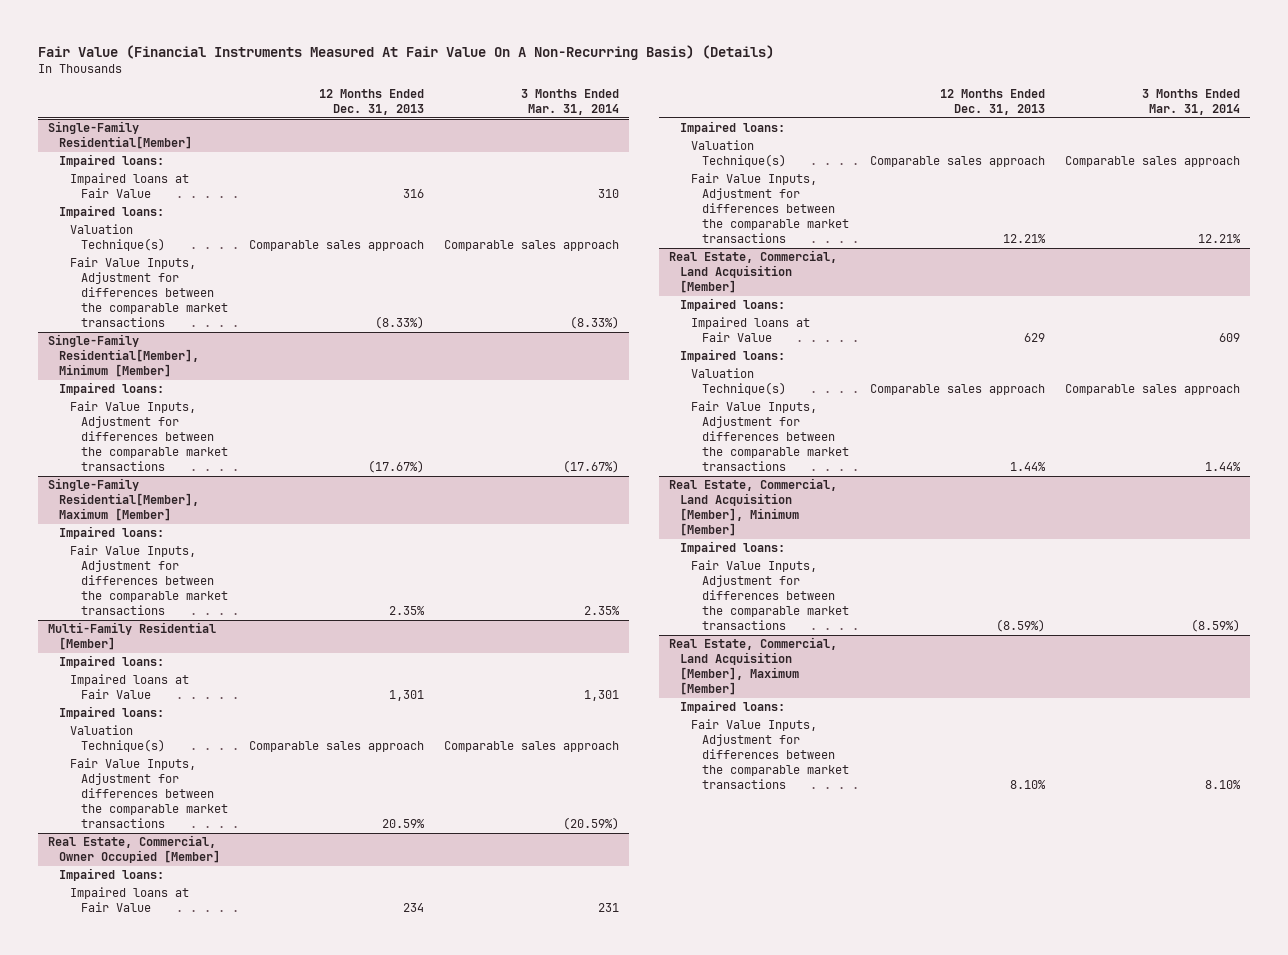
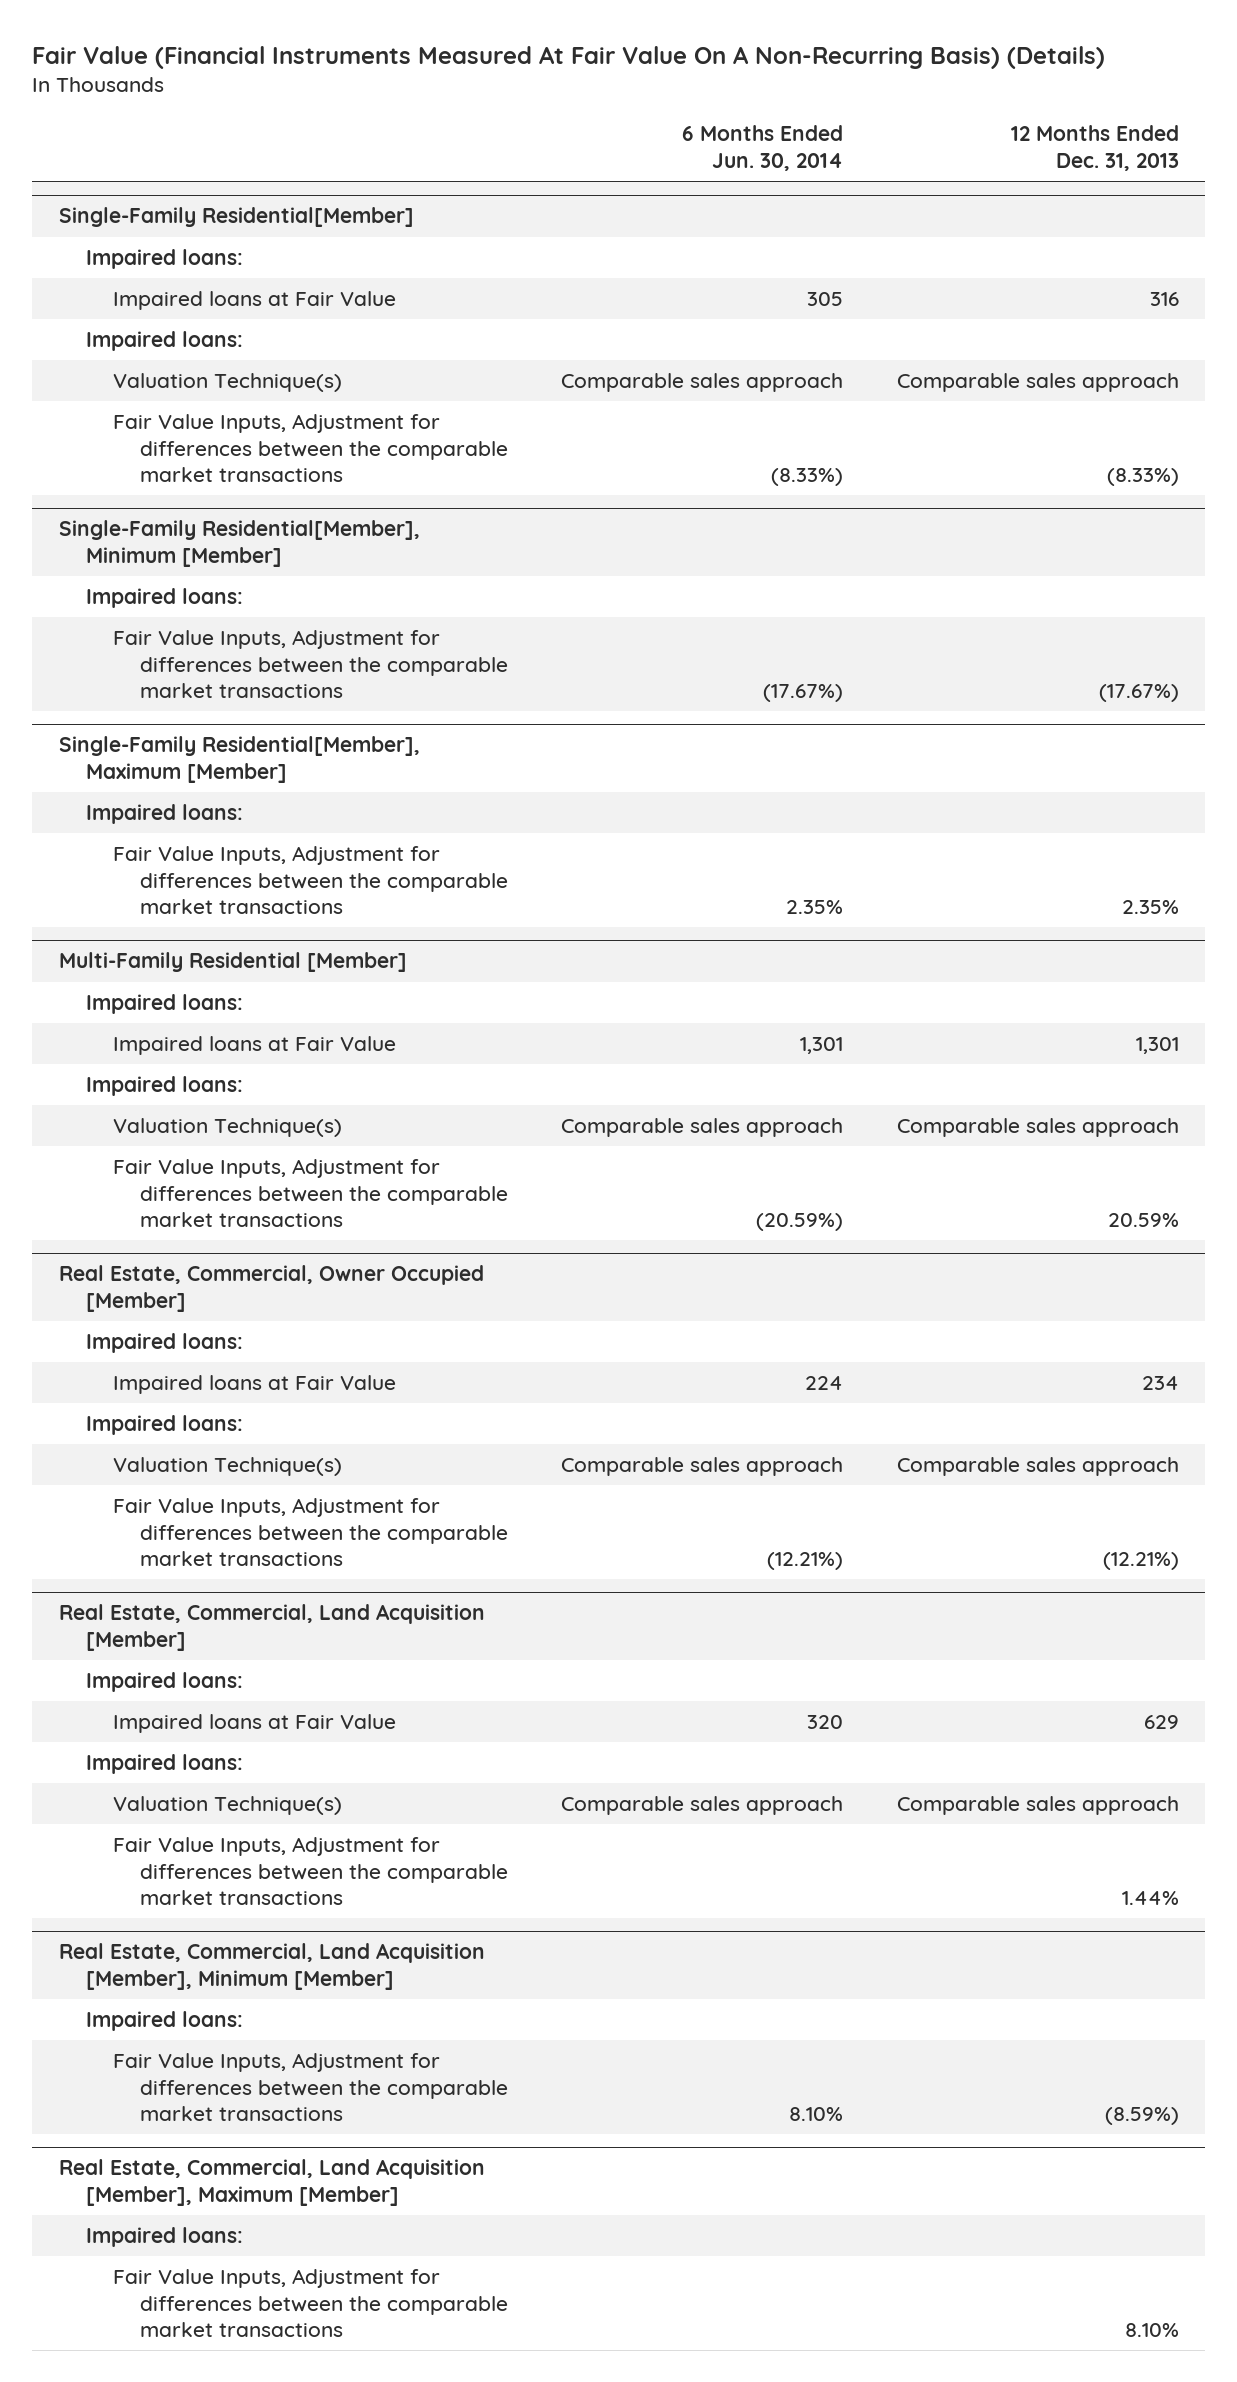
[521,89,620,115] 3 Months Ended Mar. 31, 2014 -> none
none -> [682,125,844,171] 6 Months Ended Jun. 30, 2014
[1002,233,1046,243] 12.21% -> [1102,1552,1179,1571] (12.21%)

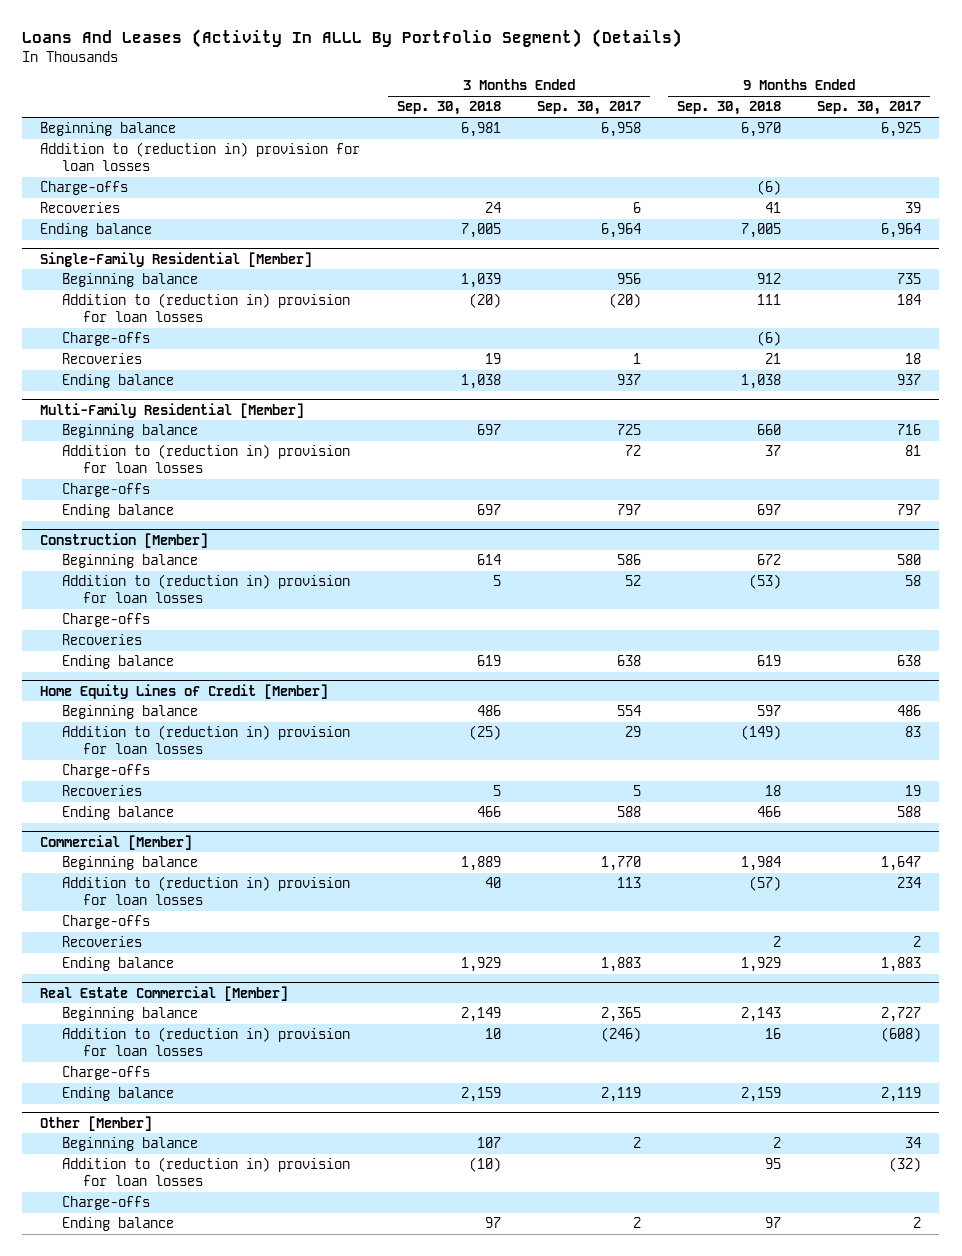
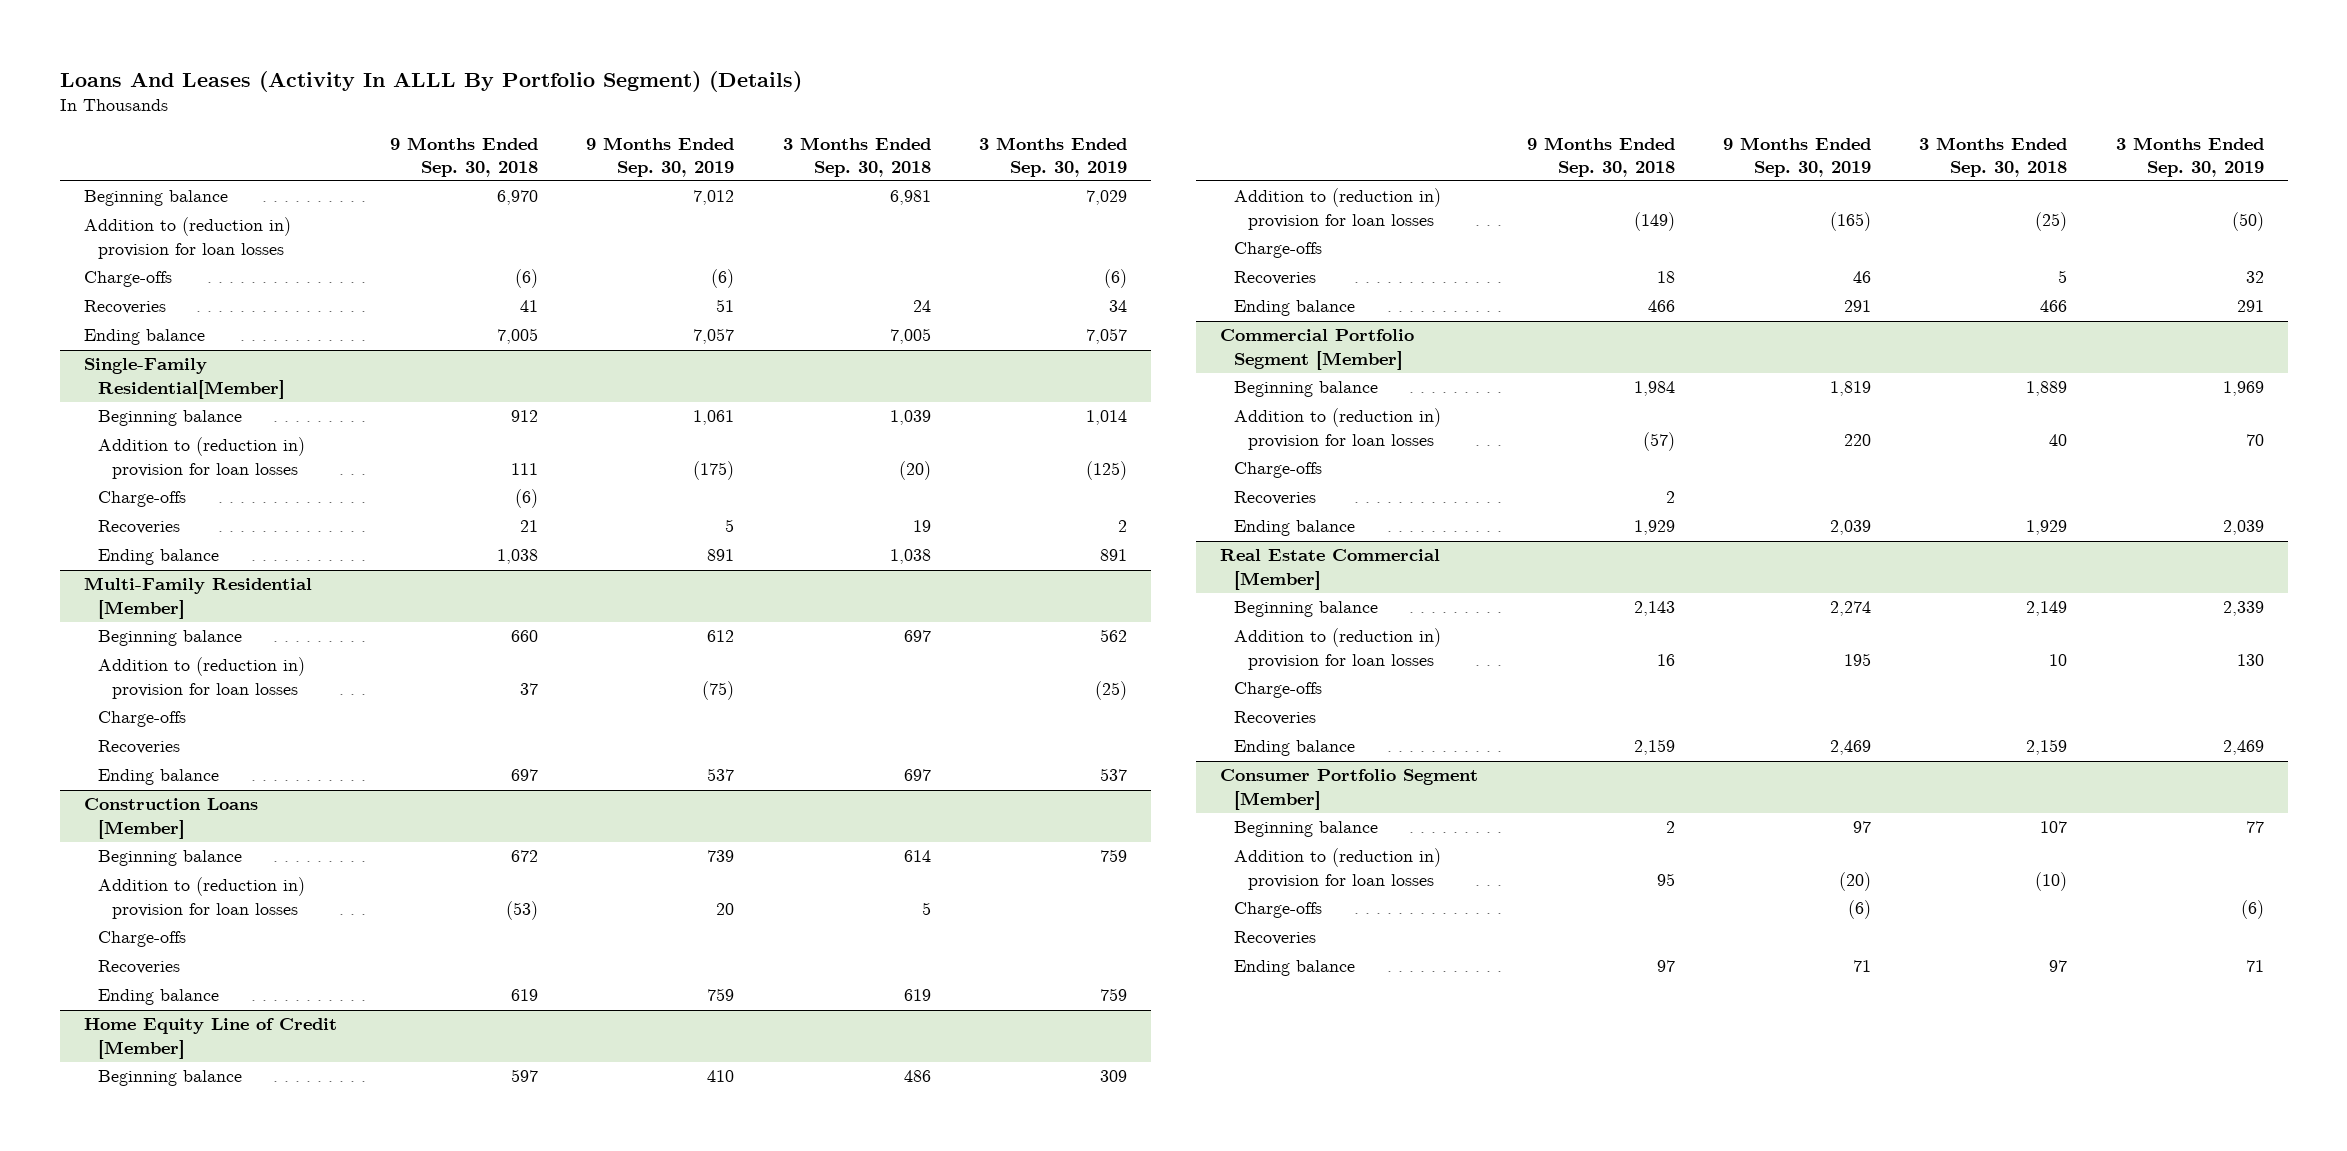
[536,101,641,116] Sep. 30, 2017 -> none
[817,101,922,116] Sep. 30, 2017 -> none
none -> [586,136,735,177] 9 Months Ended Sep. 30, 2019
none -> [979,136,1128,177] 3 Months Ended Sep. 30, 2019
[40,251,313,267] Single-Family Residential [Member] -> [83,358,285,399] Single-Family Residential[Member]
none -> [97,740,180,755] Recoveries
[40,532,209,548] Construction [Member] -> [83,798,258,839] Construction Loans [Member]
[40,683,329,699] Home Equity Lines of Credit [Member] -> [83,1018,337,1059] Home Equity Line of Credit [Member]
[40,834,193,850] Commercial [Member] -> [1220,329,1415,370] Commercial Portfolio Segment [Member]
none -> [1234,711,1317,726] Recoveries
[40,1115,153,1131] Other [Member] -> [1220,769,1479,810] Consumer Portfolio Segment [Member]
none -> [1234,931,1317,946] Recoveries

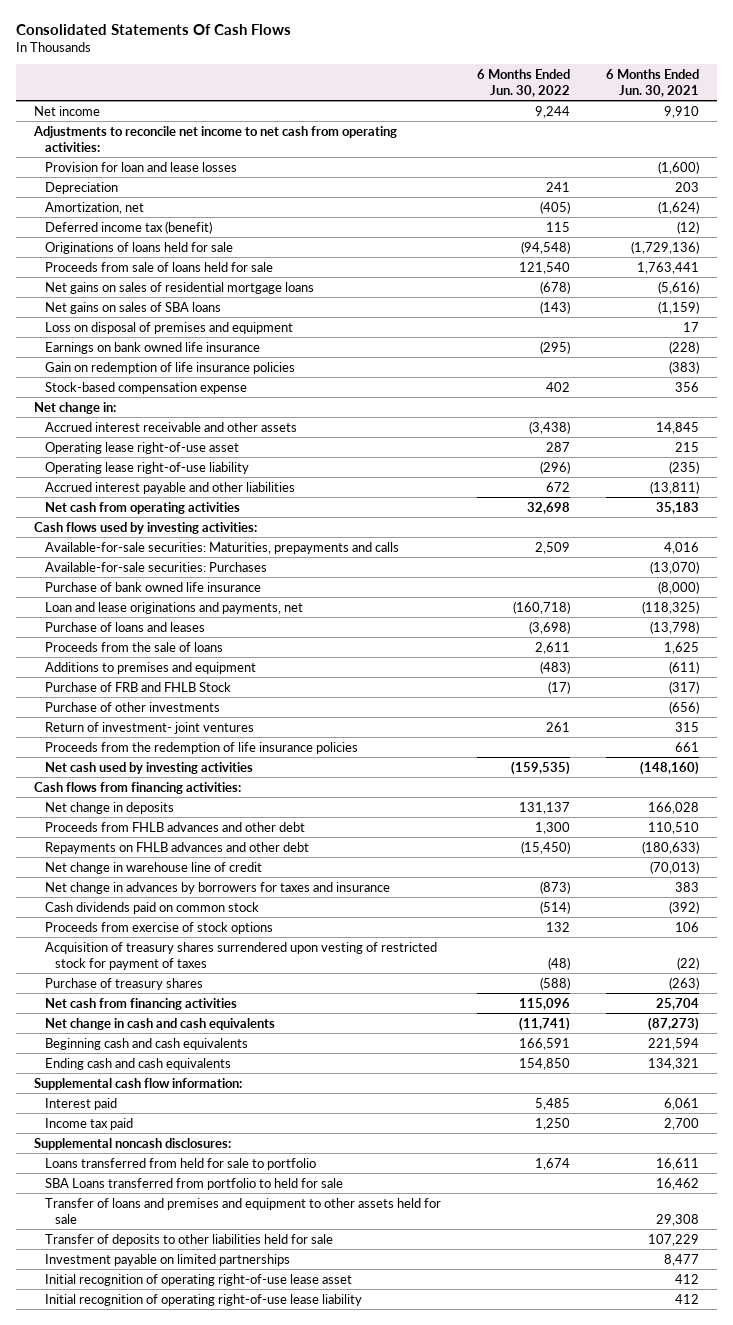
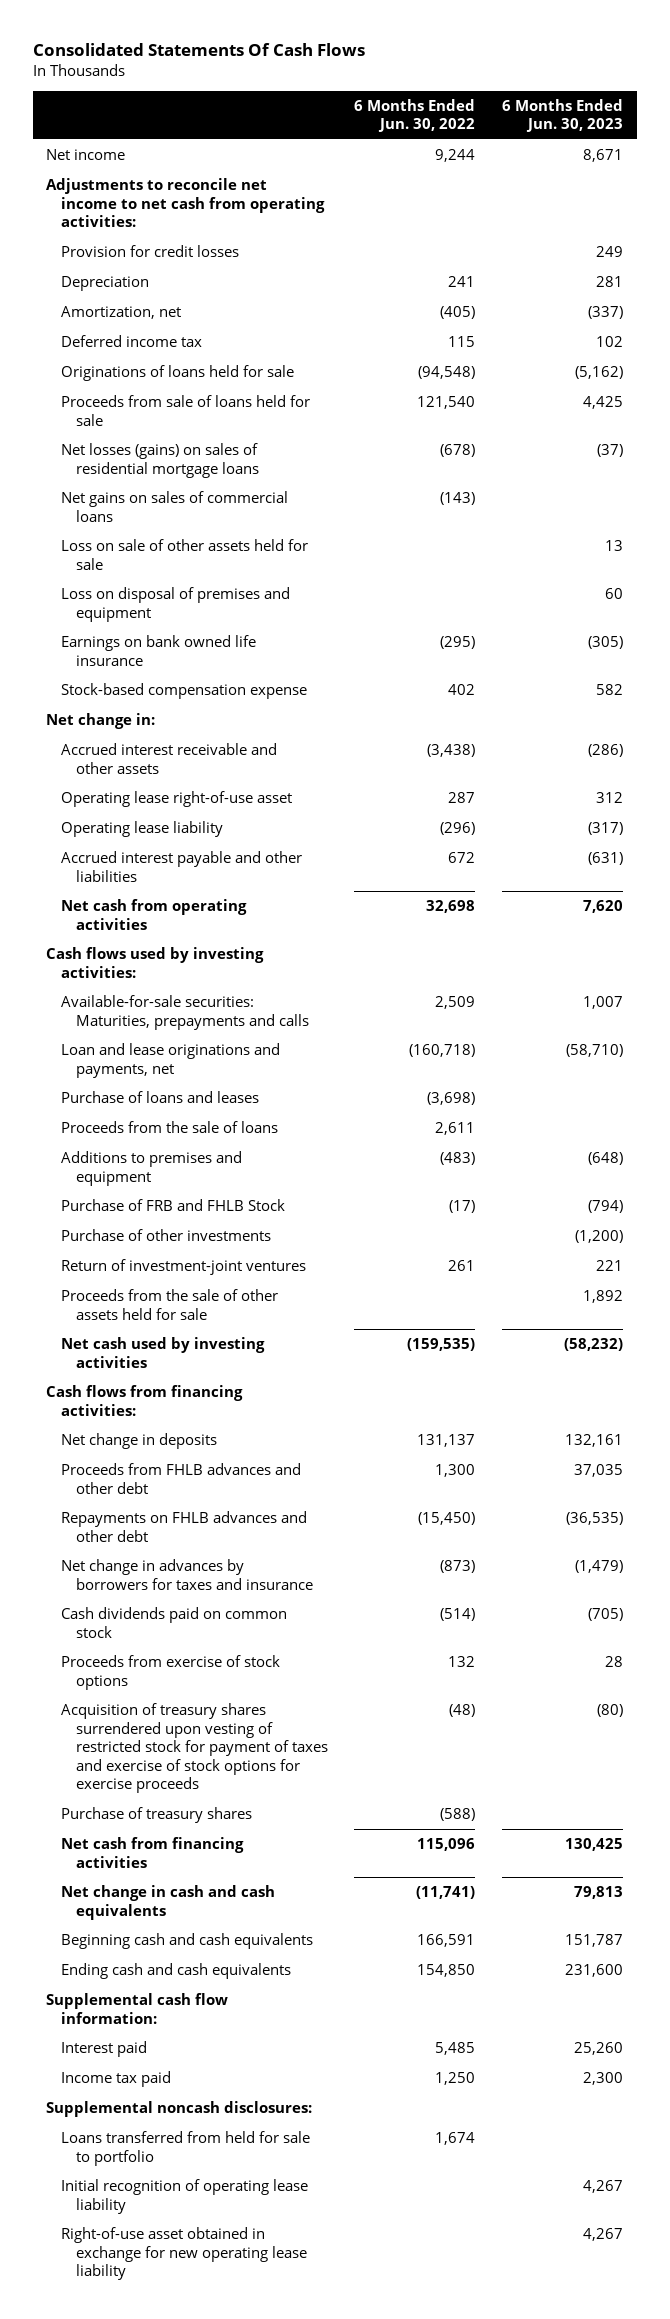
[605,68,699,97] 6 Months Ended Jun. 30, 2021 -> none
none -> [502,98,624,133] 6 Months Ended Jun. 30, 2023
[44,161,237,172] Provision for loan and lease losses -> none
none -> [60,245,239,258] Provision for credit losses
[44,220,212,234] Deferred income tax (benefit) -> [60,335,202,348] Deferred income tax
[44,281,314,294] Net gains on sales of residential mortgage loans -> [60,443,259,478] Net losses (gains) on sales of residential mortgage loans
[44,301,221,314] Net gains on sales of SBA loans -> [60,491,288,522] Net gains on sales of commercial loans
none -> [60,539,308,570] Loss on sale of other assets held for sale
[44,361,295,374] Gain on redemption of life insurance policies -> none
[44,461,249,474] Operating lease right-of-use liability -> [60,821,223,838] Operating lease liability
[44,561,267,572] Available-for-sale securities: Purchases -> none
[44,581,261,592] Purchase of bank owned life insurance -> none
[44,741,358,754] Proceeds from the redemption of life insurance policies -> none
[44,721,254,734] Return of investment- joint ventures -> [60,1259,306,1276] Return of investment-joint ventures
none -> [60,1289,278,1320] Proceeds from the sale of other assets held for sale
[44,861,262,874] Net change in warehouse line of credit -> none
[44,941,437,970] Acquisition of treasury shares surrendered upon vesting of restricted stock for payment of taxes -> [60,1703,328,1794] Acquisition of treasury shares surrendered upon vesting of restricted stock for payment of taxes and exercise of stock options for exercise proceeds
[44,1177,343,1190] SBA Loans transferred from portfolio to held for sale -> none
[44,1197,441,1224] Transfer of loans and premises and equipment to other assets held for sale -> none
[44,1233,333,1246] Transfer of deposits to other liabilities held for sale -> none
[44,1253,290,1266] Investment payable on limited partnerships -> none
[44,1273,352,1286] Initial recognition of operating right-of-use lease asset -> none
[44,1293,362,1306] Initial recognition of operating right-of-use lease liability -> [60,2179,308,2214] Initial recognition of operating lease liability
none -> [60,2227,307,2281] Right-of-use asset obtained in exchange for new operating lease liability

